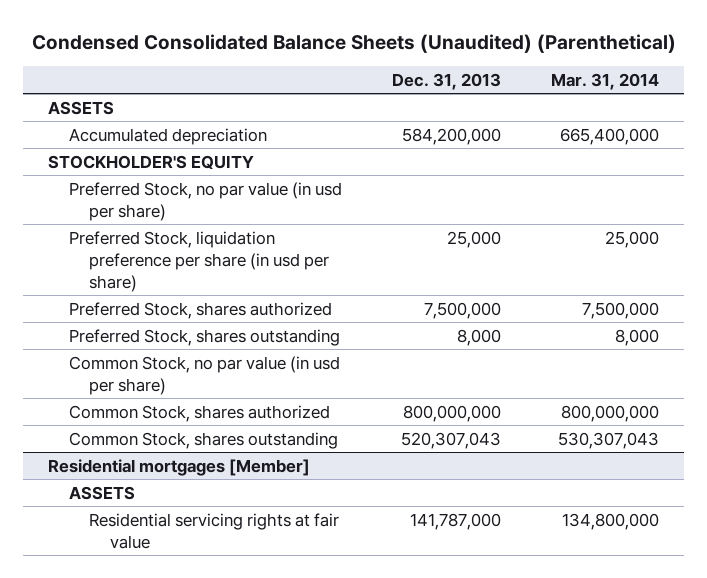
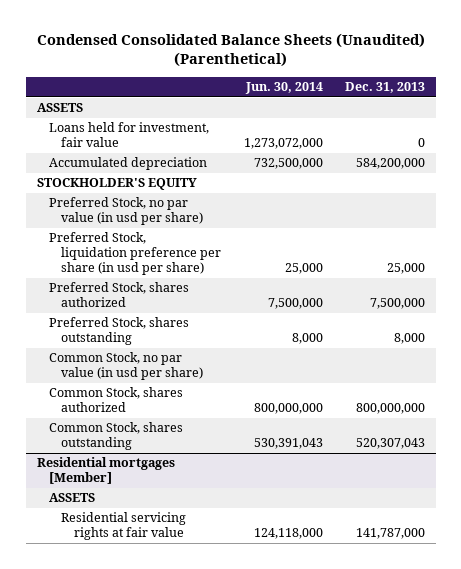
[551,72,660,90] Mar. 31, 2014 -> none
none -> [244,82,323,95] Jun. 30, 2014
none -> [49,122,210,148] Loans held for investment, fair value

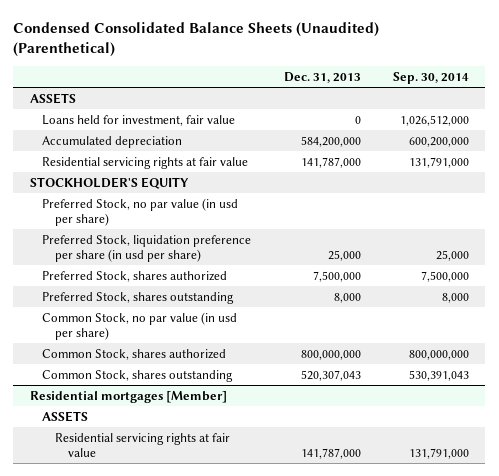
[244,82,323,95] Jun. 30, 2014 -> none
none -> [393,71,470,84] Sep. 30, 2014
none -> [42,156,249,169] Residential servicing rights at fair value

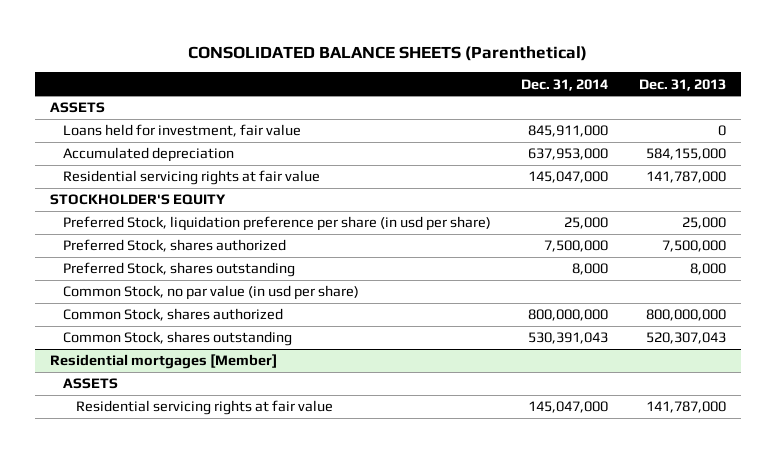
[13,22,380,58] Condensed Consolidated Balance Sheets (Unaudited) (Parenthetical) -> [188,45,588,61] CONSOLIDATED BALANCE SHEETS (Parenthetical)
[393,71,470,84] Sep. 30, 2014 -> none
none -> [521,78,609,91] Dec. 31, 2014
[300,135,361,147] 584,200,000 -> [645,148,726,161] 584,155,000
[42,197,239,227] Preferred Stock, no par value (in usd per share) -> none

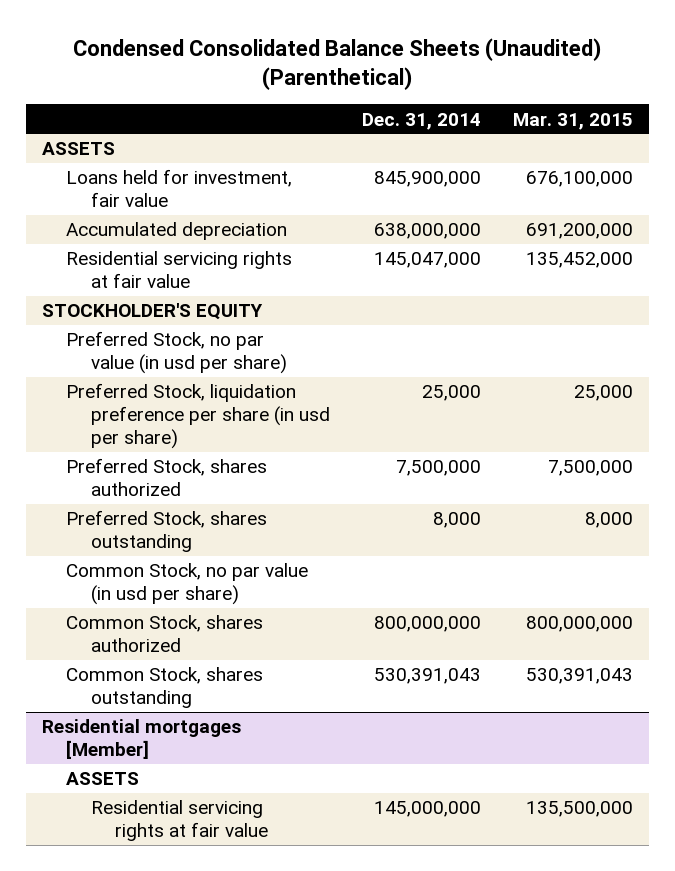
[188,45,588,61] CONSOLIDATED BALANCE SHEETS (Parenthetical) -> [73,37,602,91] Condensed Consolidated Balance Sheets (Unaudited) (Parenthetical)
[638,78,726,91] Dec. 31, 2013 -> none
none -> [512,112,633,130] Mar. 31, 2015
[528,125,609,138] 845,911,000 -> [373,171,481,188] 845,900,000
[528,148,609,161] 637,953,000 -> [373,223,481,240] 638,000,000
none -> [66,331,287,375] Preferred Stock, no par value (in usd per share)
[528,401,609,414] 145,047,000 -> [373,801,481,818] 145,000,000

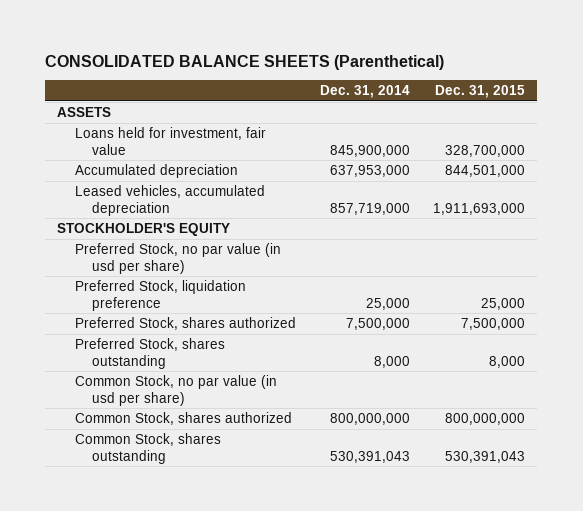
[73,37,602,91] Condensed Consolidated Balance Sheets (Unaudited) (Parenthetical) -> [45,54,445,70] CONSOLIDATED BALANCE SHEETS (Parenthetical)
[512,112,633,130] Mar. 31, 2015 -> none
none -> [435,85,526,99] Dec. 31, 2015
[66,251,293,289] Residential servicing rights at fair value -> none
[373,223,481,240] 638,000,000 -> [329,165,410,178] 637,953,000
none -> [74,185,265,216] Leased vehicles, accumulated depreciation
[66,383,330,450] Preferred Stock, liquidation preference per share (in usd per share) -> [74,280,246,311] Preferred Stock, liquidation preference
[42,719,242,760] Residential mortgages [Member] -> none
[66,772,140,786] ASSETS -> none
[90,800,268,842] Residential servicing rights at fair value -> none

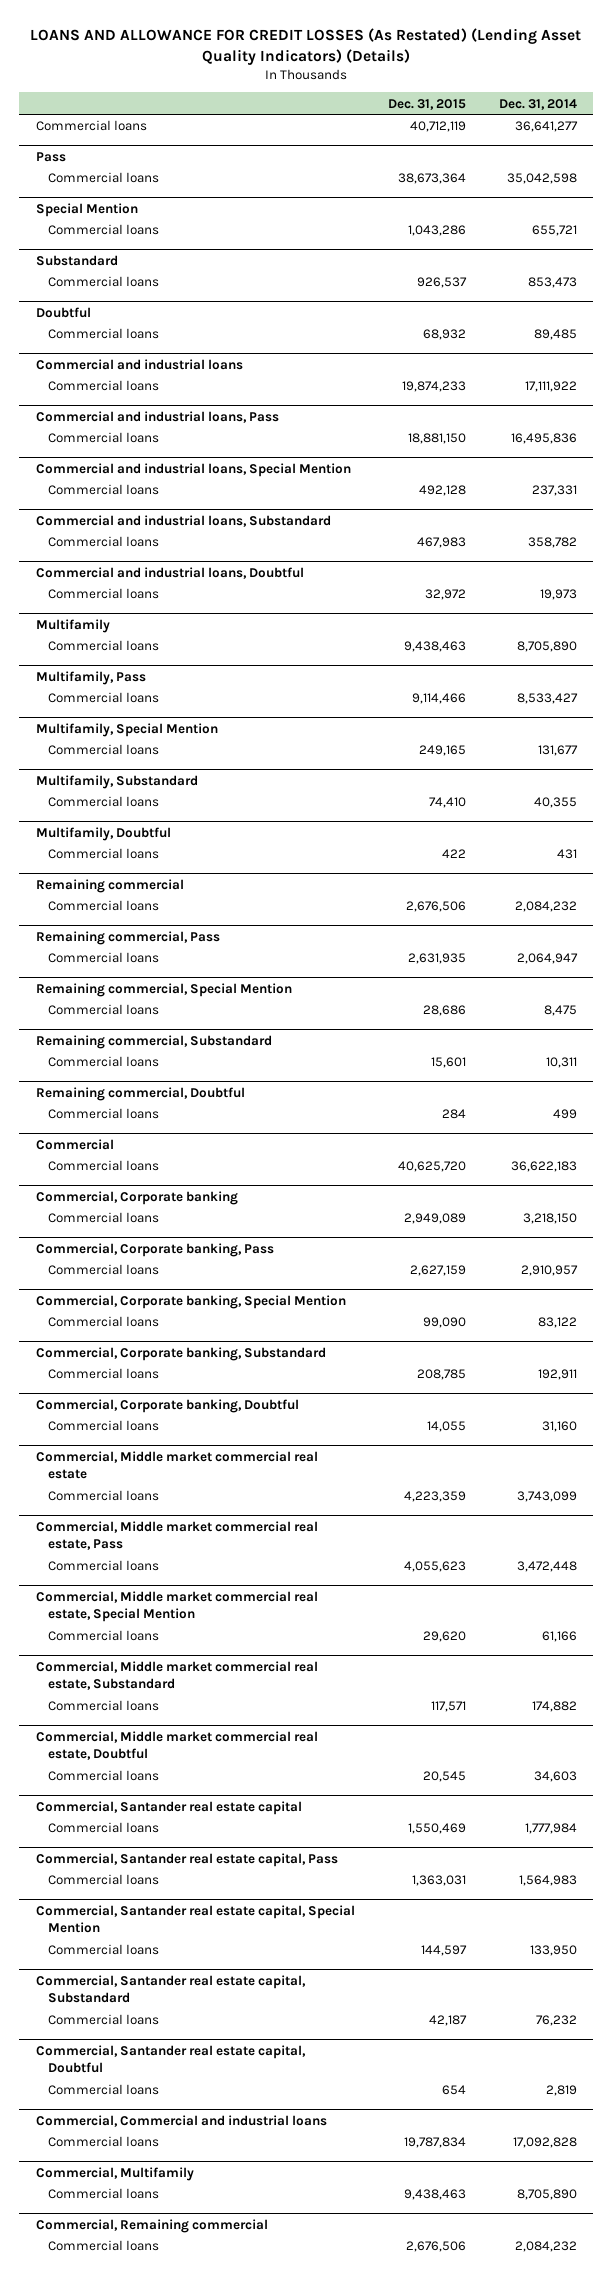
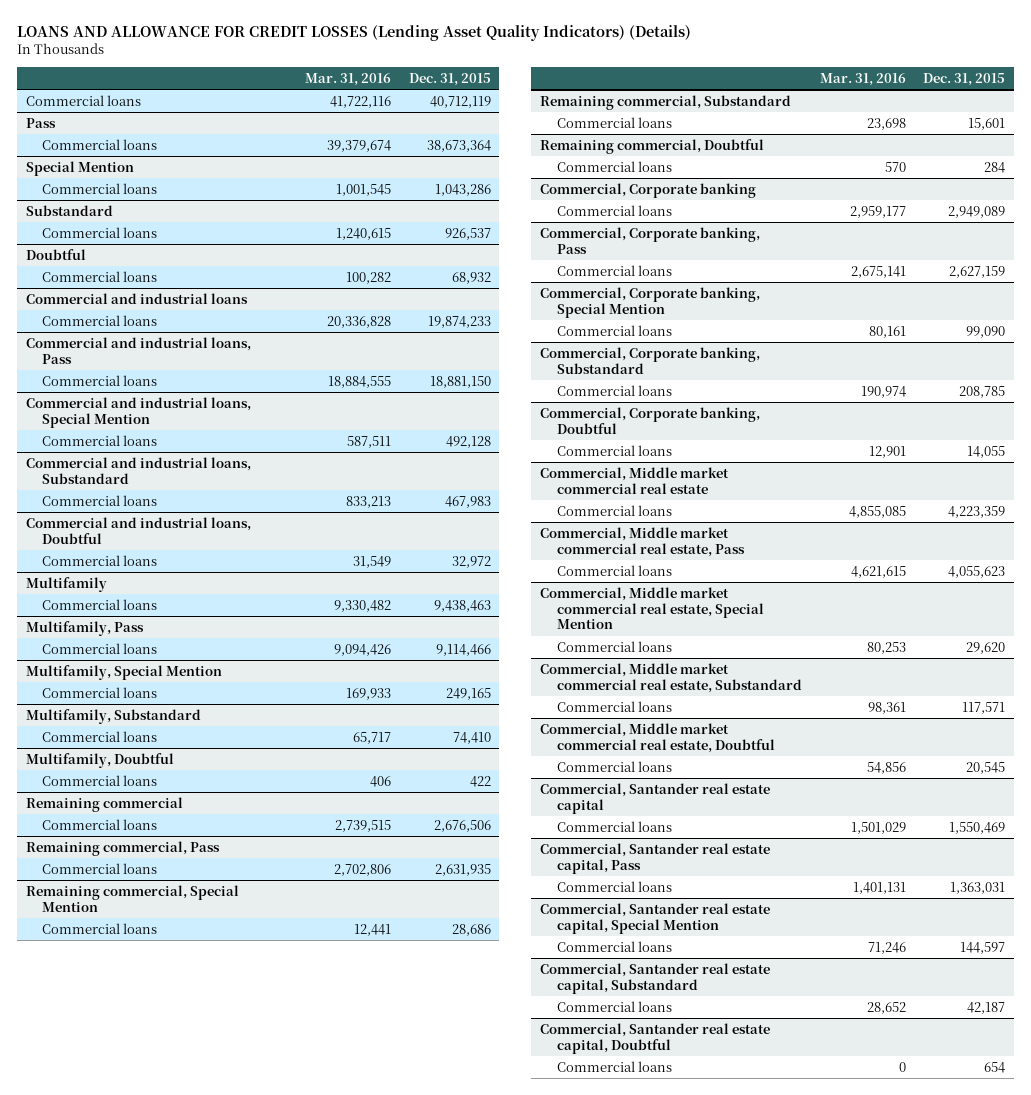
[30,28,582,66] LOANS AND ALLOWANCE FOR CREDIT LOSSES (As Restated) (Lending Asset Quality Indicators) (Details) -> [16,24,691,41] LOANS AND ALLOWANCE FOR CREDIT LOSSES (Lending Asset Quality Indicators) (Details)
[498,98,577,110] Dec. 31, 2014 -> none
none -> [304,72,391,86] Mar. 31, 2016
[35,1138,114,1150] Commercial -> none
[47,1160,159,1172] Commercial loans -> none
[35,2114,327,2127] Commercial, Commercial and industrial loans -> none
[47,2136,159,2148] Commercial loans -> none
[35,2166,194,2181] Commercial, Multifamily -> none
[47,2188,159,2200] Commercial loans -> none
[35,2218,268,2233] Commercial, Remaining commercial -> none
[47,2240,159,2252] Commercial loans -> none

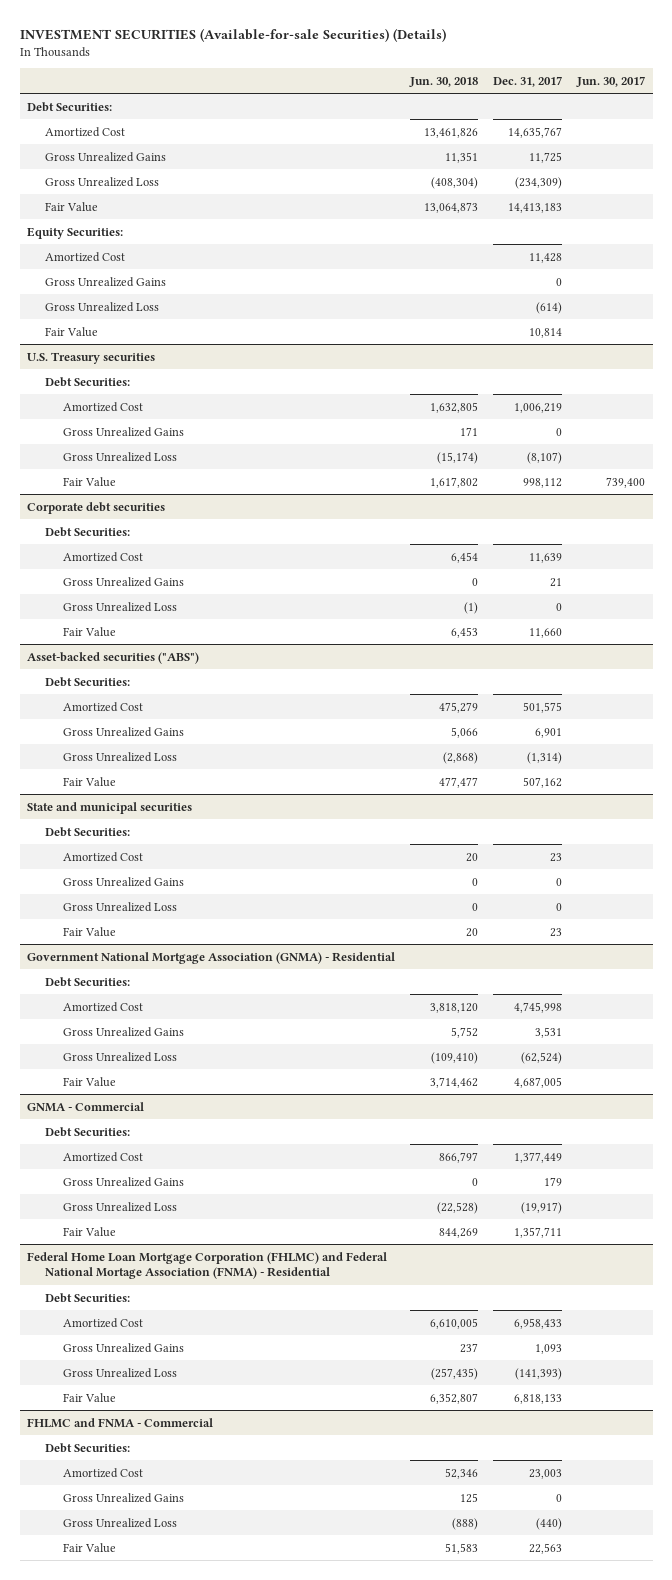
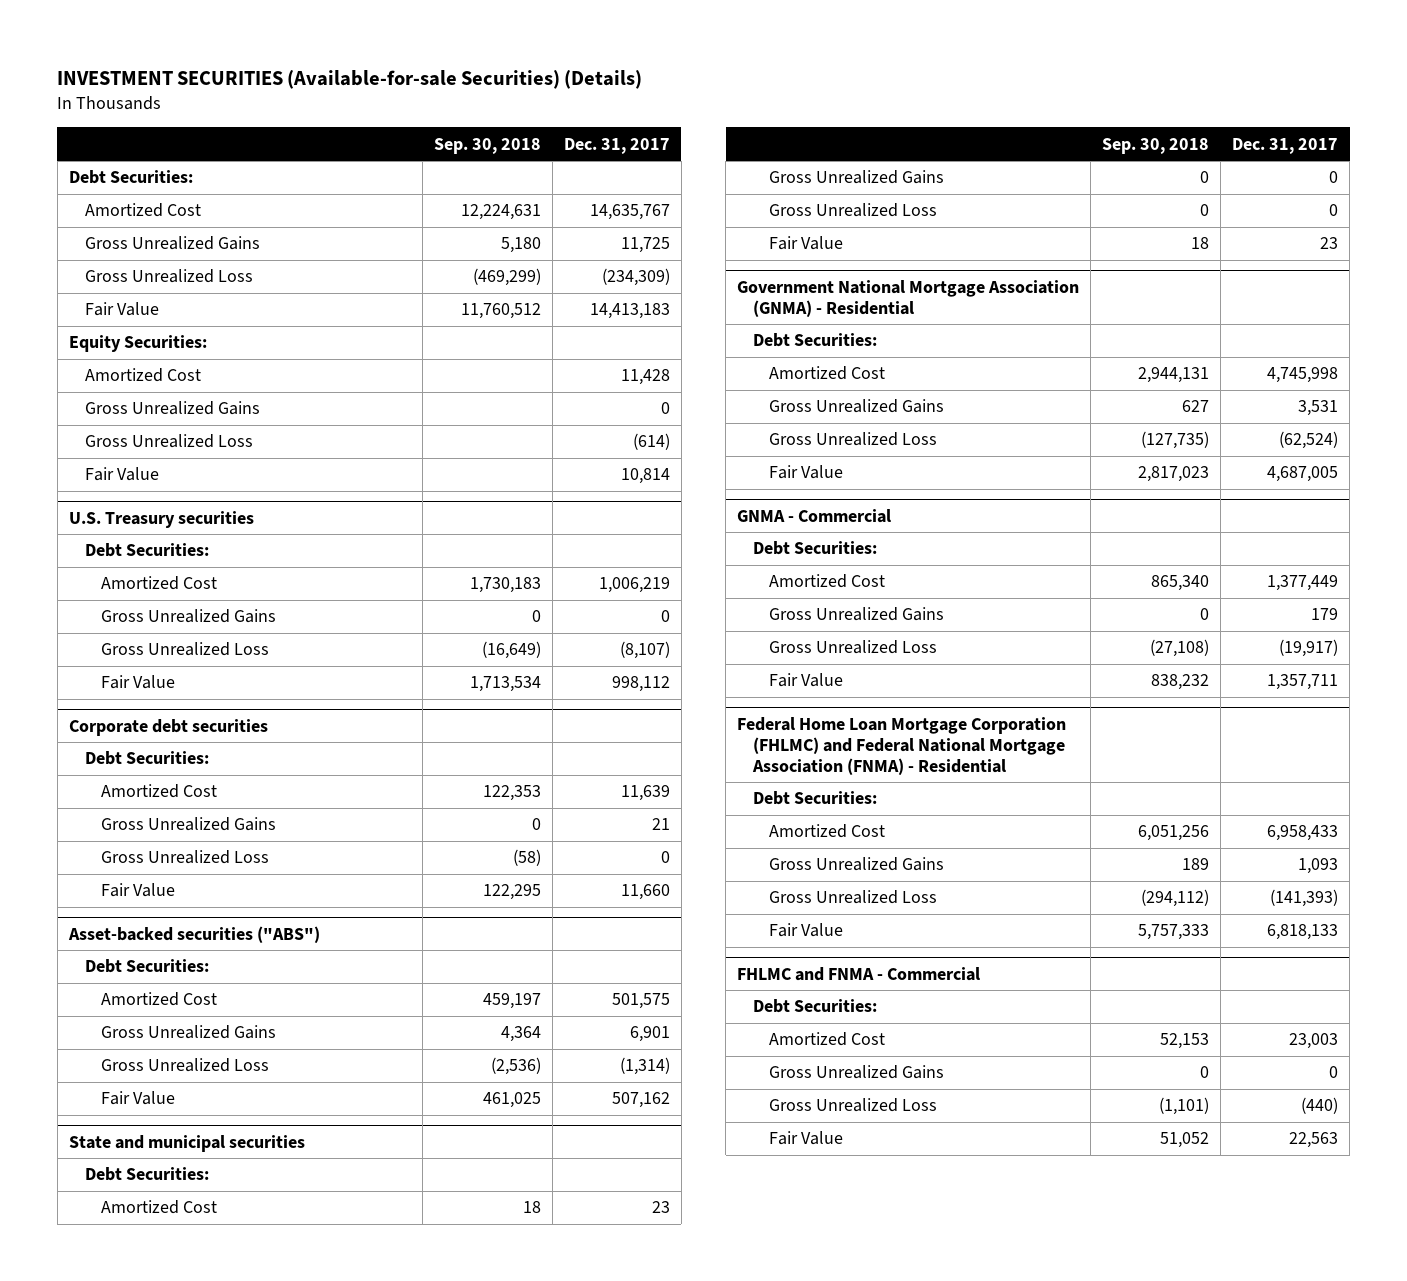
[409,76,479,87] Jun. 30, 2018 -> none
[576,75,646,87] Jun. 30, 2017 -> none
none -> [433,137,541,154] Sep. 30, 2018
[27,1251,388,1280] Federal Home Loan Mortgage Corporation (FHLMC) and Federal National Mortage Association (FNMA) - Residential -> [737,716,1067,775] Federal Home Loan Mortgage Corporation (FHLMC) and Federal National Mortgage Association (FNMA) - Residential

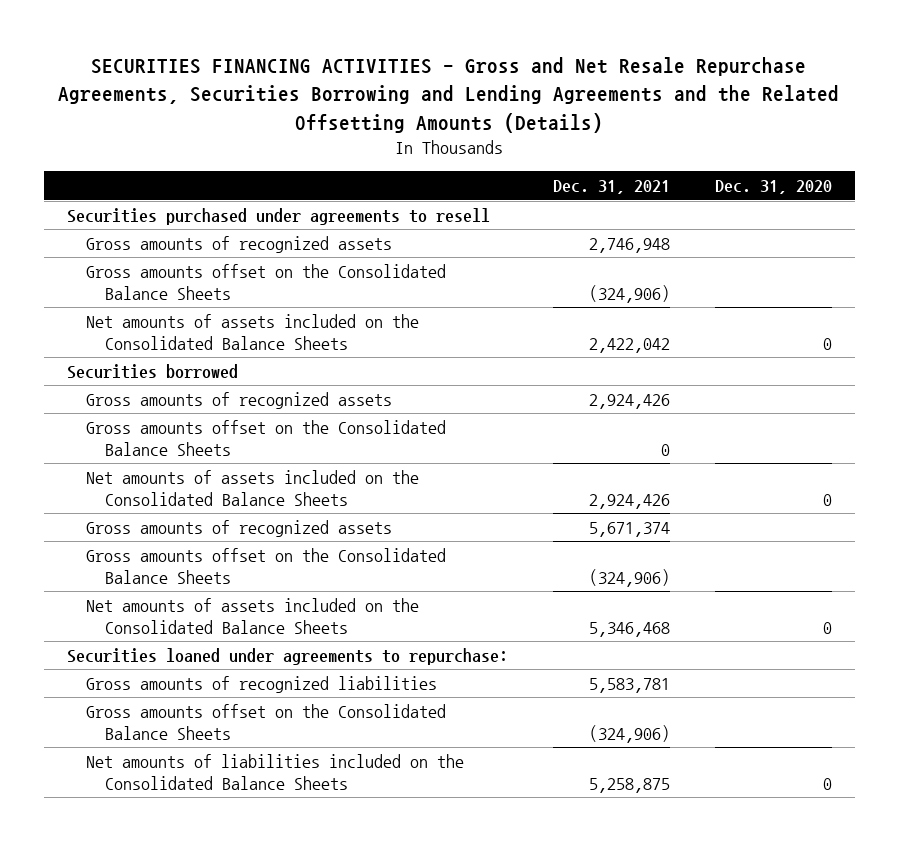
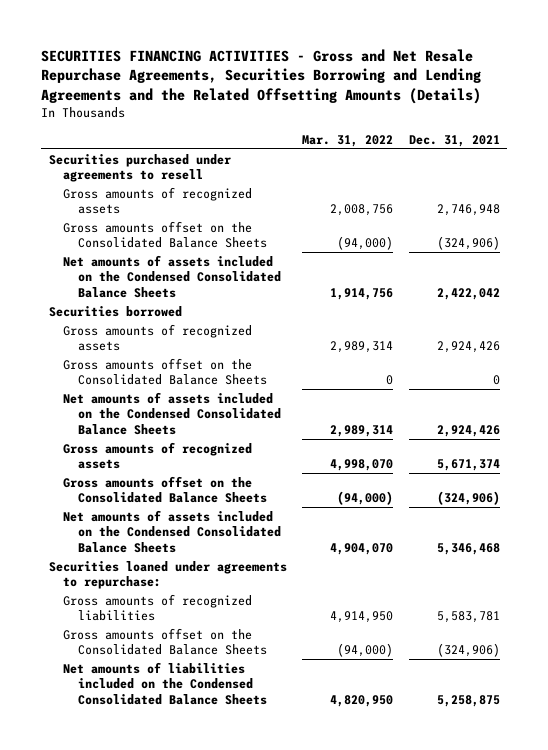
[715,180,833,195] Dec. 31, 2020 -> none
none -> [302,134,394,147] Mar. 31, 2022
[85,314,419,350] Net amounts of assets included on the Consolidated Balance Sheets -> [63,254,281,298] Net amounts of assets included on the Condensed Consolidated Balance Sheets
[85,470,419,506] Net amounts of assets included on the Consolidated Balance Sheets -> [63,391,281,435] Net amounts of assets included on the Condensed Consolidated Balance Sheets
[85,598,419,634] Net amounts of assets included on the Consolidated Balance Sheets -> [63,509,281,553] Net amounts of assets included on the Condensed Consolidated Balance Sheets
[85,754,464,790] Net amounts of liabilities included on the Consolidated Balance Sheets -> [63,661,267,705] Net amounts of liabilities included on the Condensed Consolidated Balance Sheets

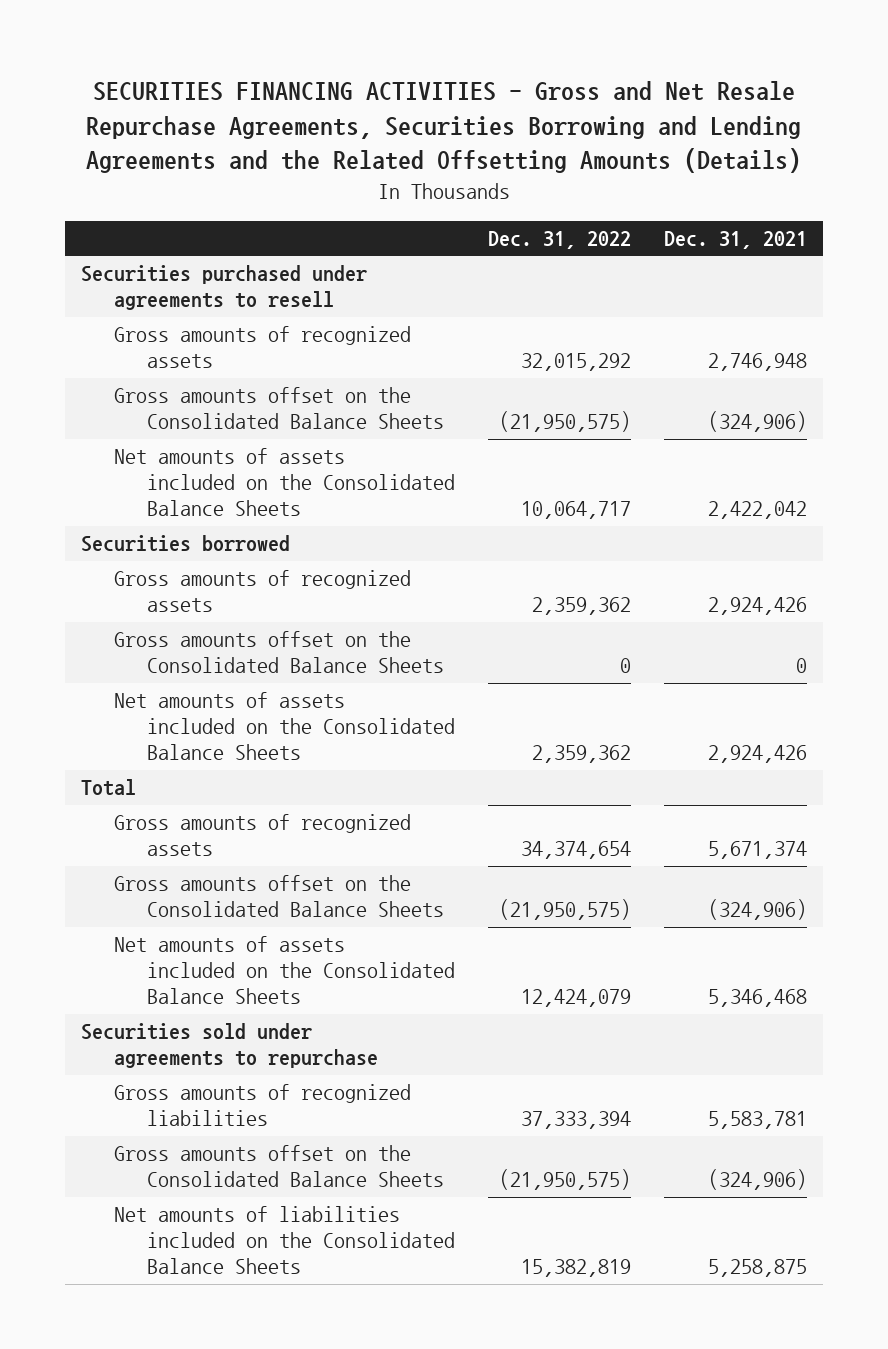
[302,134,394,147] Mar. 31, 2022 -> none
none -> [488,230,632,249] Dec. 31, 2022
[63,254,281,298] Net amounts of assets included on the Condensed Consolidated Balance Sheets -> [114,448,456,517] Net amounts of assets included on the Consolidated Balance Sheets
[63,391,281,435] Net amounts of assets included on the Condensed Consolidated Balance Sheets -> [114,692,456,761] Net amounts of assets included on the Consolidated Balance Sheets
none -> [81,779,137,797] Total
[63,509,281,553] Net amounts of assets included on the Condensed Consolidated Balance Sheets -> [114,936,456,1005] Net amounts of assets included on the Consolidated Balance Sheets
[48,560,287,590] Securities loaned under agreements to repurchase: -> [81,1023,379,1069] Securities sold under agreements to repurchase
[63,661,267,705] Net amounts of liabilities included on the Condensed Consolidated Balance Sheets -> [114,1206,456,1275] Net amounts of liabilities included on the Consolidated Balance Sheets

